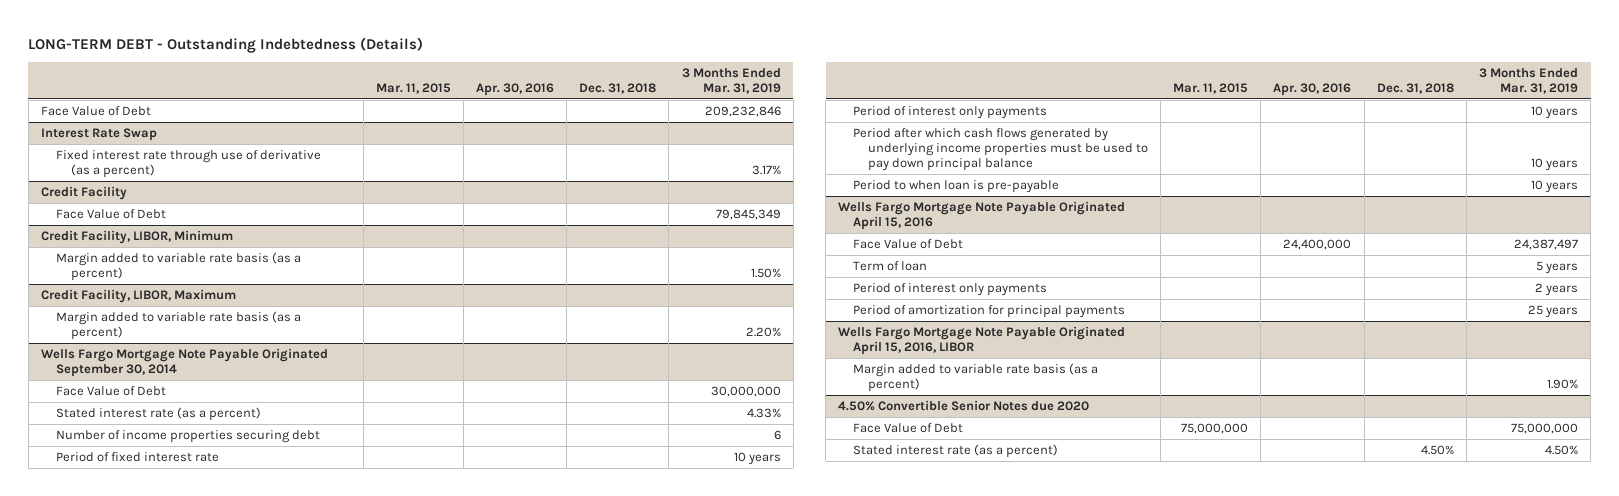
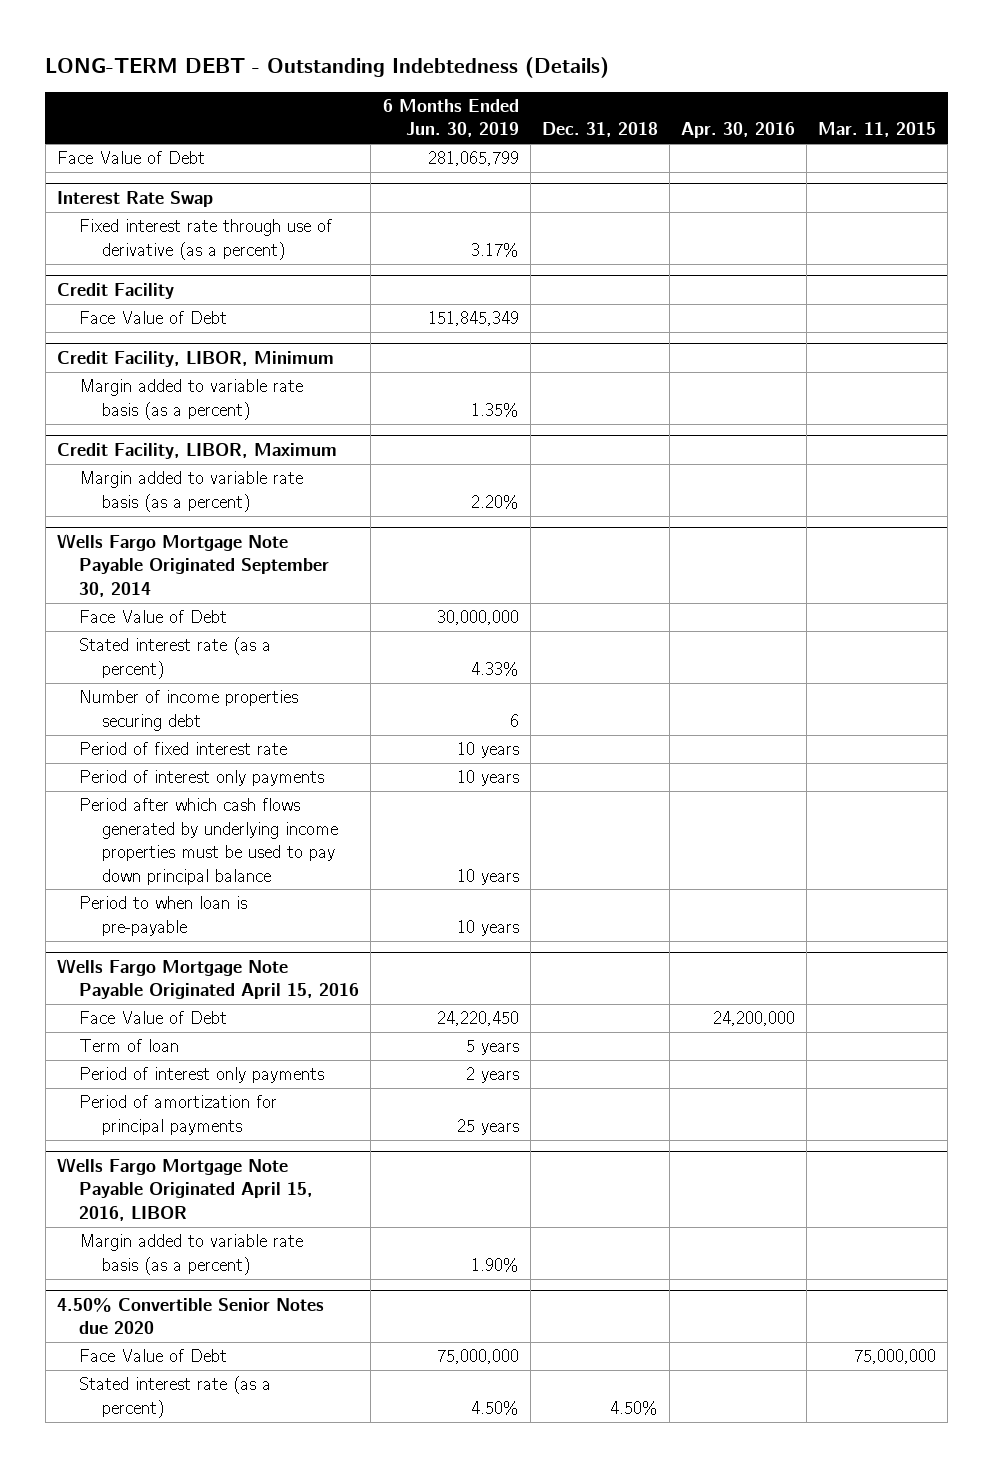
[681,67,781,94] 3 Months Ended Mar. 31, 2019 -> none
none -> [382,98,519,138] 6 Months Ended Jun. 30, 2019
[1283,238,1352,250] 24,400,000 -> [713,1011,796,1027] 24,200,000

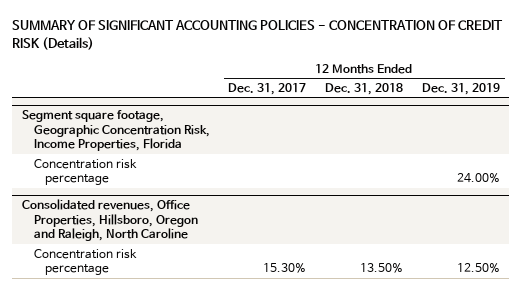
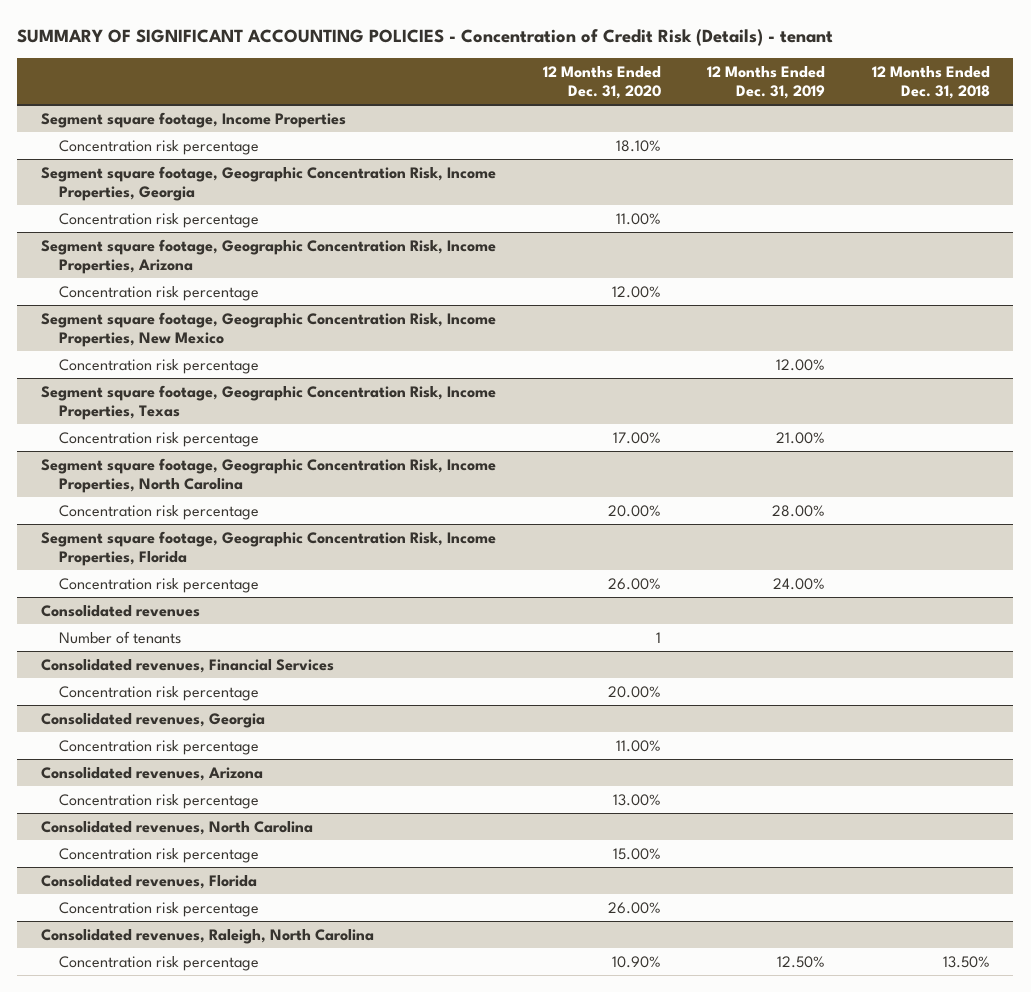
[12,20,504,51] SUMMARY OF SIGNIFICANT ACCOUNTING POLICIES - CONCENTRATION OF CREDIT RISK (Details) -> [17,29,834,47] SUMMARY OF SIGNIFICANT ACCOUNTING POLICIES - Concentration of Credit Risk (Details) - tenant
[228,83,307,96] Dec. 31, 2017 -> none
none -> [542,65,661,100] 12 Months Ended Dec. 31, 2020
none -> [40,111,346,128] Segment square footage, Income Properties
none -> [58,139,259,155] Concentration risk percentage
none -> [40,165,496,201] Segment square footage, Geographic Concentration Risk, Income Properties, Georgia
none -> [58,212,259,228] Concentration risk percentage
none -> [40,238,496,274] Segment square footage, Geographic Concentration Risk, Income Properties, Arizona
none -> [58,285,259,301] Concentration risk percentage
none -> [40,311,496,347] Segment square footage, Geographic Concentration Risk, Income Properties, New Mexico
none -> [58,358,259,374] Concentration risk percentage
none -> [40,384,496,420] Segment square footage, Geographic Concentration Risk, Income Properties, Texas
none -> [58,431,259,447] Concentration risk percentage
none -> [40,457,496,493] Segment square footage, Geographic Concentration Risk, Income Properties, North Carolina
none -> [58,504,259,520] Concentration risk percentage
none -> [40,604,200,617] Consolidated revenues
none -> [58,630,181,644] Number of tenants
none -> [40,658,334,673] Consolidated revenues, Financial Services
none -> [58,685,259,701] Concentration risk percentage
none -> [40,712,265,728] Consolidated revenues, Georgia
none -> [58,739,259,755] Concentration risk percentage
none -> [40,766,263,781] Consolidated revenues, Arizona
none -> [58,793,259,809] Concentration risk percentage
none -> [40,820,313,835] Consolidated revenues, North Carolina
none -> [58,847,259,863] Concentration risk percentage
none -> [40,874,257,889] Consolidated revenues, Florida
none -> [58,901,259,917] Concentration risk percentage
[21,198,198,242] Consolidated revenues, Office Properties, Hillsboro, Oregon and Raleigh, North Caroline -> [40,928,374,944] Consolidated revenues, Raleigh, North Carolina

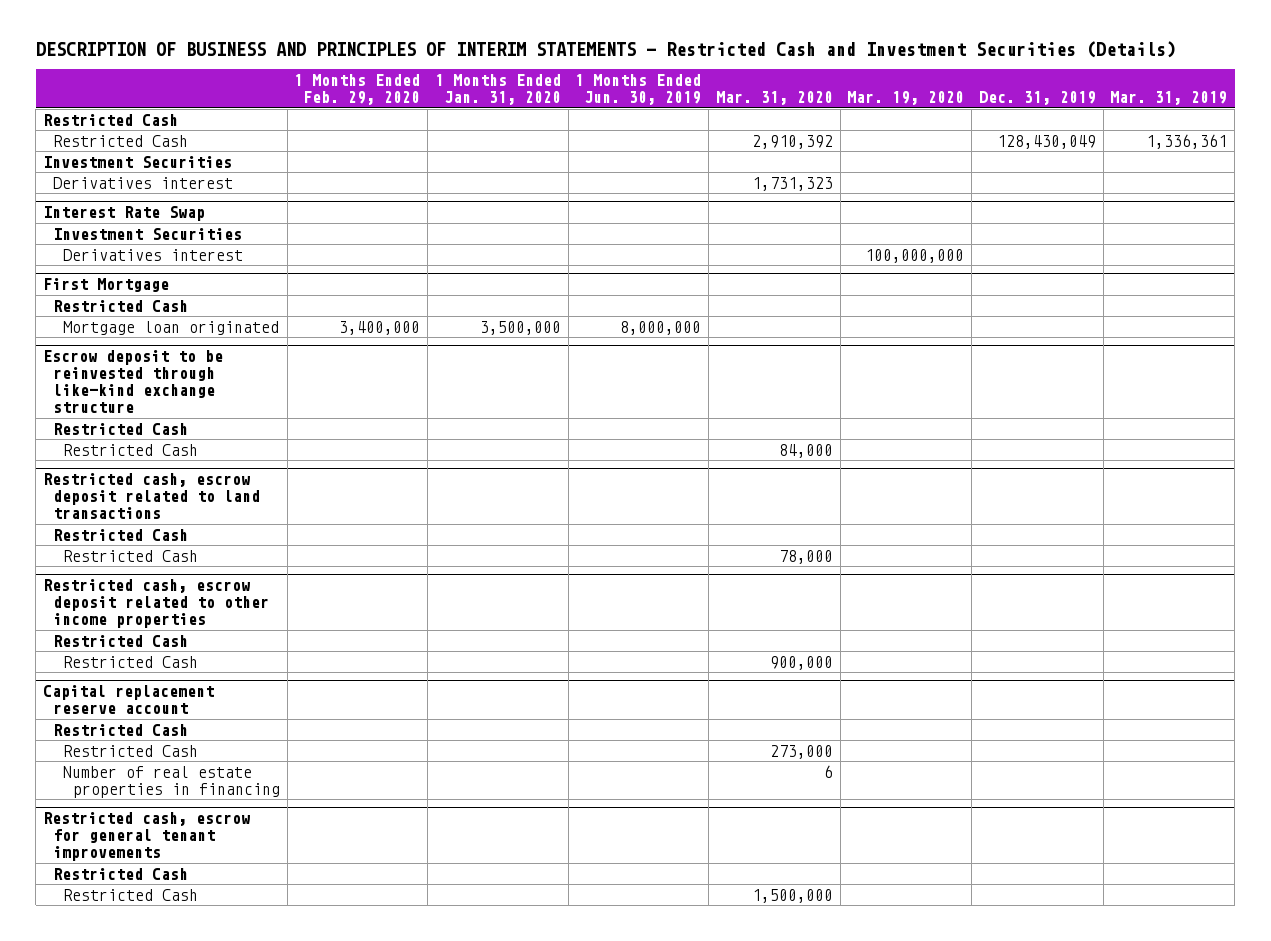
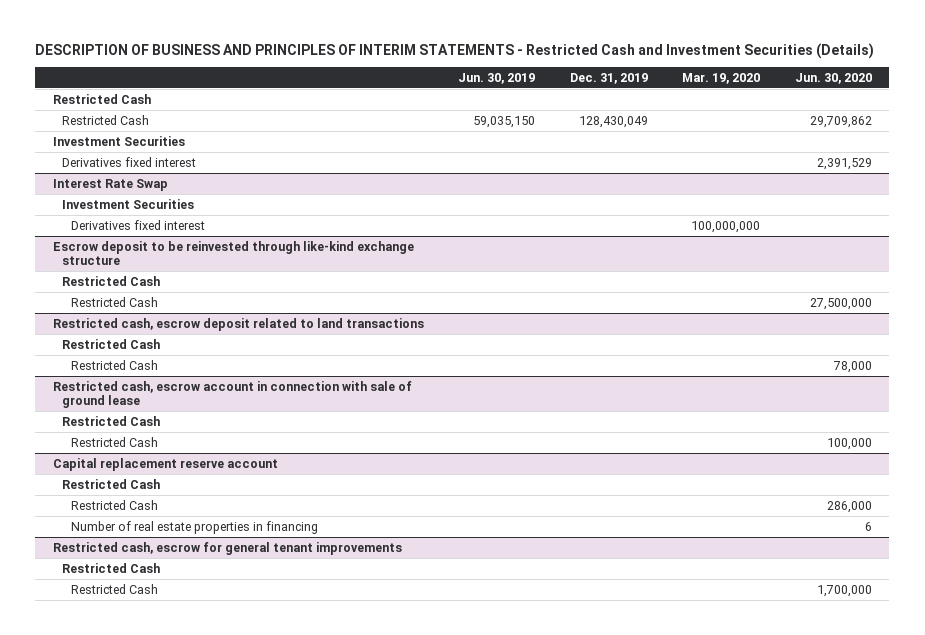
[294,74,421,105] 1 Months Ended Feb. 29, 2020 -> none
[434,74,561,105] 1 Months Ended Jan. 31, 2020 -> none
[575,74,702,105] 1 Months Ended Jun. 30, 2019 -> none
[715,90,833,105] Mar. 31, 2020 -> none
[1110,90,1228,105] Mar. 31, 2019 -> none
none -> [458,72,536,84] Jun. 30, 2019
none -> [794,72,872,84] Jun. 30, 2020
[53,176,234,189] Derivatives interest -> [61,156,196,167] Derivatives fixed interest
[43,278,170,293] First Mortgage -> none
[53,299,189,312] Restricted Cash -> none
[63,320,280,335] Mortgage loan originated -> none
[63,248,244,261] Derivatives interest -> [70,219,205,230] Derivatives fixed interest
[43,579,270,628] Restricted cash, escrow deposit related to other income properties -> none
[53,634,189,647] Restricted Cash -> none
[63,655,199,668] Restricted Cash -> none
none -> [52,380,412,409] Restricted cash, escrow account in connection with sale of ground lease
none -> [61,415,160,426] Restricted Cash
none -> [70,436,158,447] Restricted Cash

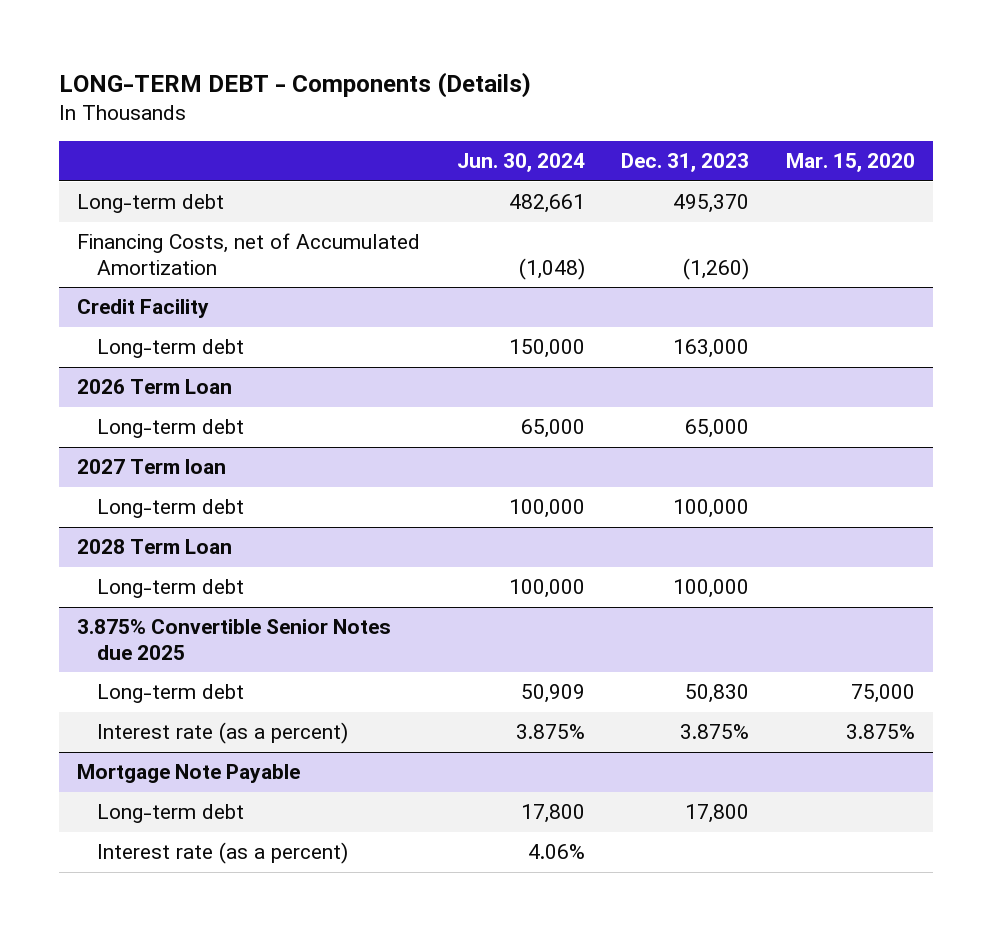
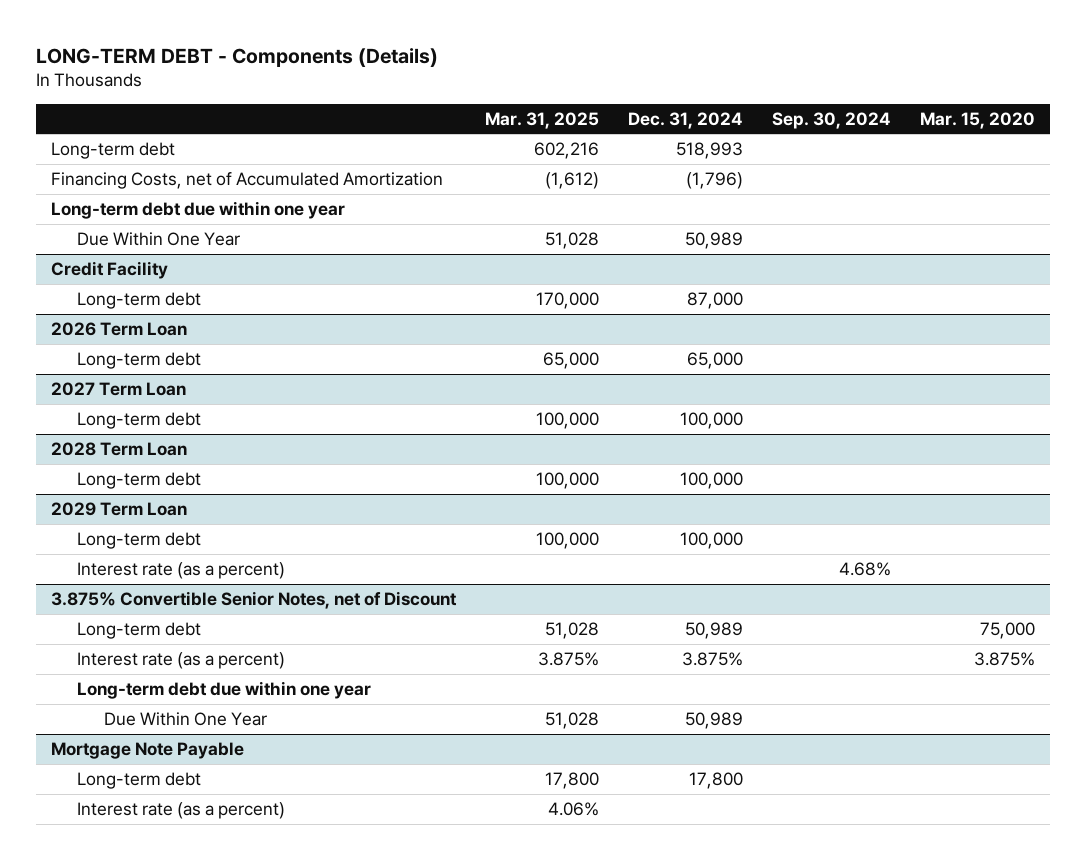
[456,153,585,173] Jun. 30, 2024 -> none
[621,153,750,173] Dec. 31, 2023 -> none
none -> [484,111,599,129] Mar. 31, 2025
none -> [627,111,743,129] Dec. 31, 2024
none -> [772,111,892,129] Sep. 30, 2024
none -> [50,200,345,219] Long-term debt due within one year
none -> [77,231,241,246] Due Within One Year
[77,459,227,475] 2027 Term loan -> [50,381,186,396] 2027 Term Loan
none -> [50,501,187,516] 2029 Term Loan
none -> [77,531,202,549] Long-term debt
none -> [77,561,286,579] Interest rate (as a percent)
[77,619,392,660] 3.875% Convertible Senior Notes due 2025 -> [50,590,457,609] 3.875% Convertible Senior Notes, net of Discount
none -> [77,680,372,699] Long-term debt due within one year
none -> [104,711,268,726] Due Within One Year

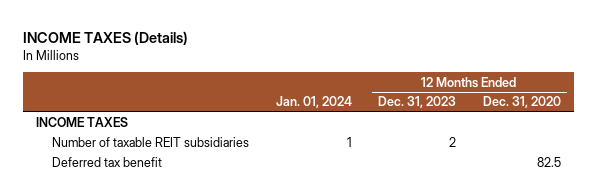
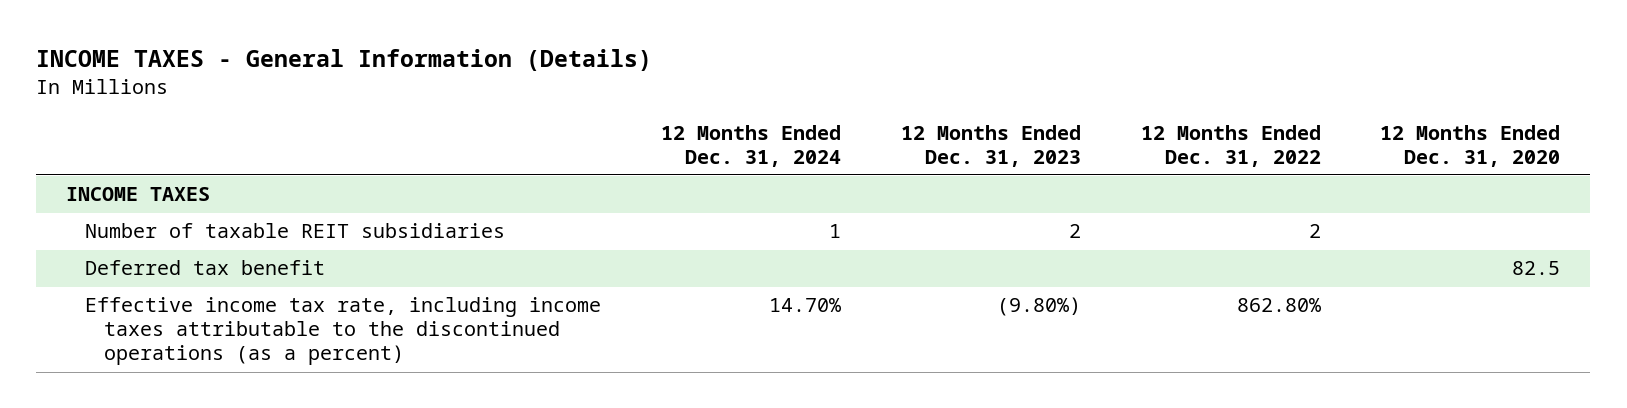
[22,30,188,45] INCOME TAXES (Details) -> [36,49,653,72] INCOME TAXES - General Information (Details)
[275,96,352,109] Jan. 01, 2024 -> none
none -> [660,124,841,167] 12 Months Ended Dec. 31, 2024
none -> [1140,124,1321,167] 12 Months Ended Dec. 31, 2022
none -> [85,297,602,366] Effective income tax rate, including income taxes attributable to the discontinued operations (as a percent)

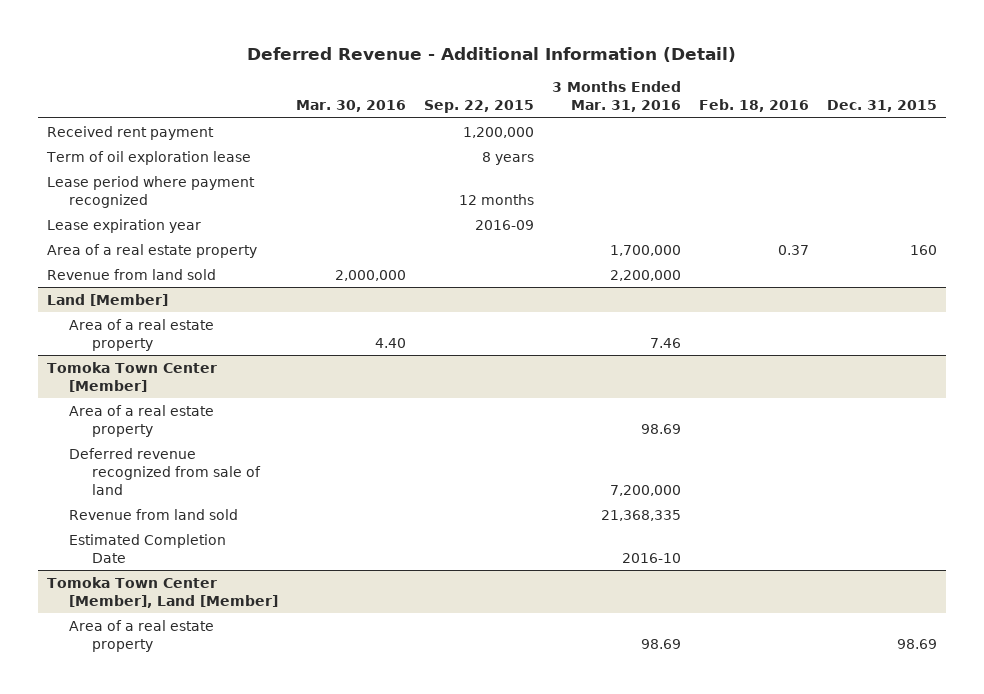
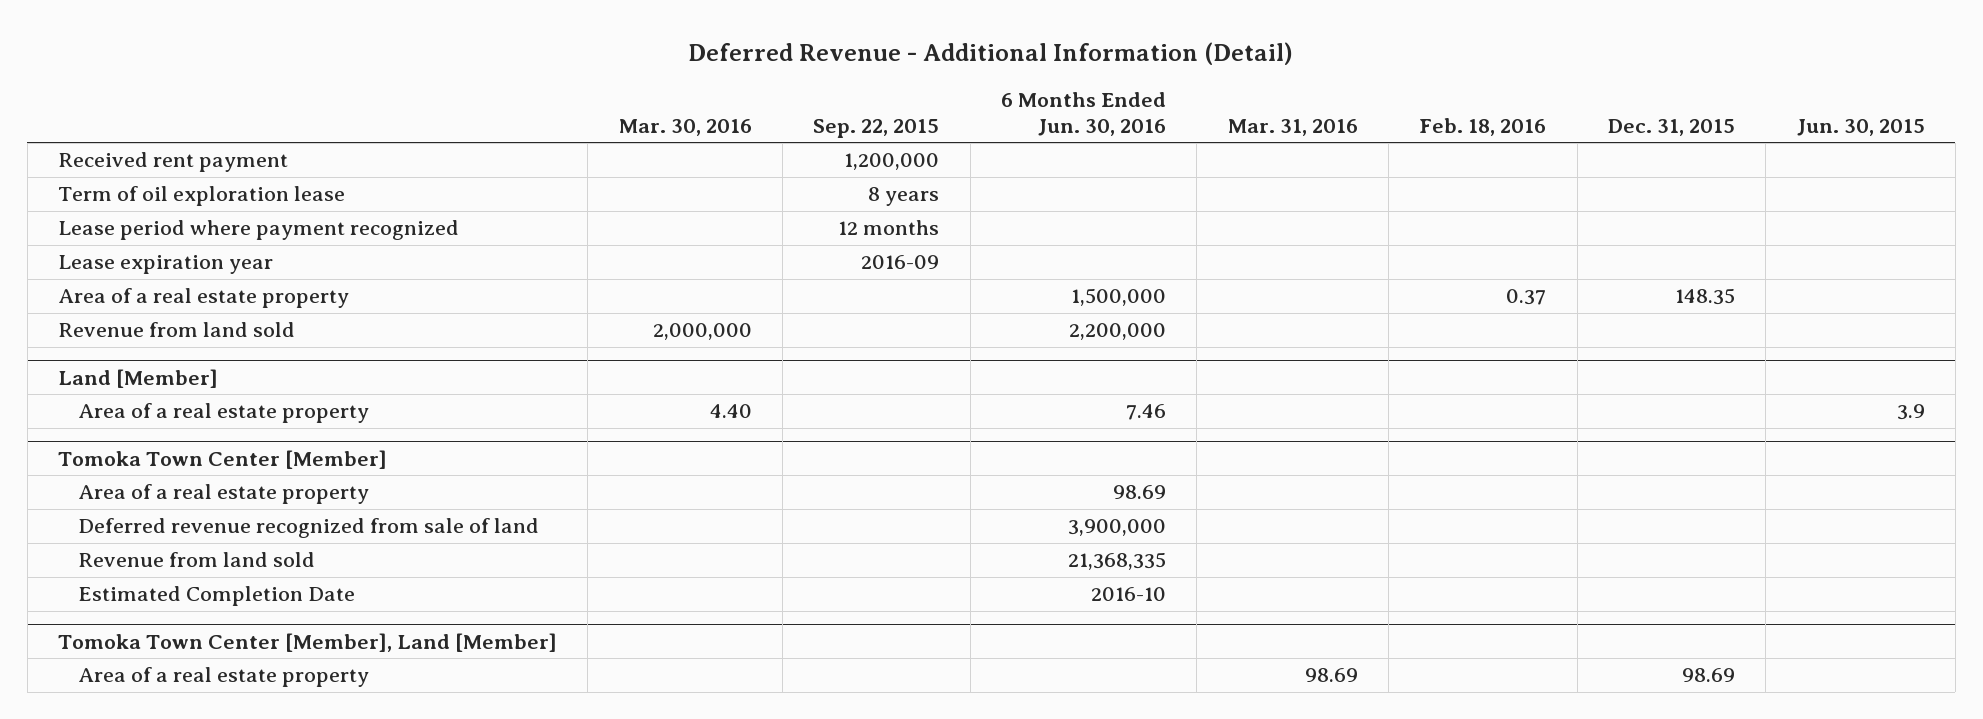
[552,80,682,112] 3 Months Ended Mar. 31, 2016 -> none
none -> [1001,91,1167,137] 6 Months Ended Jun. 30, 2016
none -> [1227,119,1358,137] Mar. 31, 2016
none -> [1796,119,1925,137] Jun. 30, 2015
[910,244,938,255] 160 -> [1674,288,1735,306] 148.35

